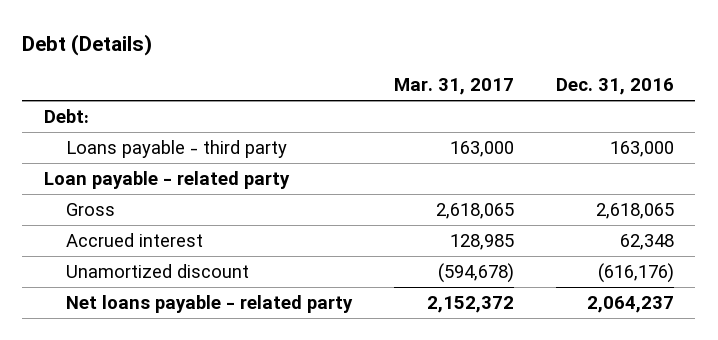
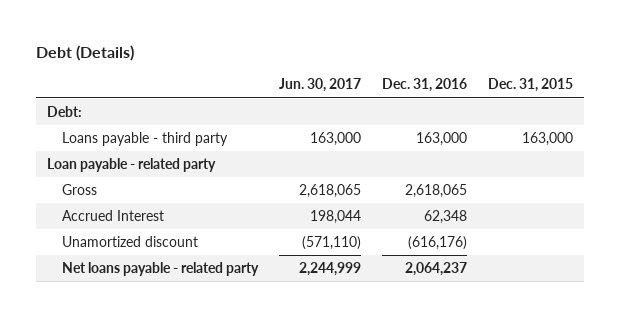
[394,78,515,96] Mar. 31, 2017 -> none
none -> [278,78,361,93] Jun. 30, 2017
none -> [488,78,574,93] Dec. 31, 2015
[66,232,204,247] Accrued interest -> [61,210,164,222] Accrued Interest

